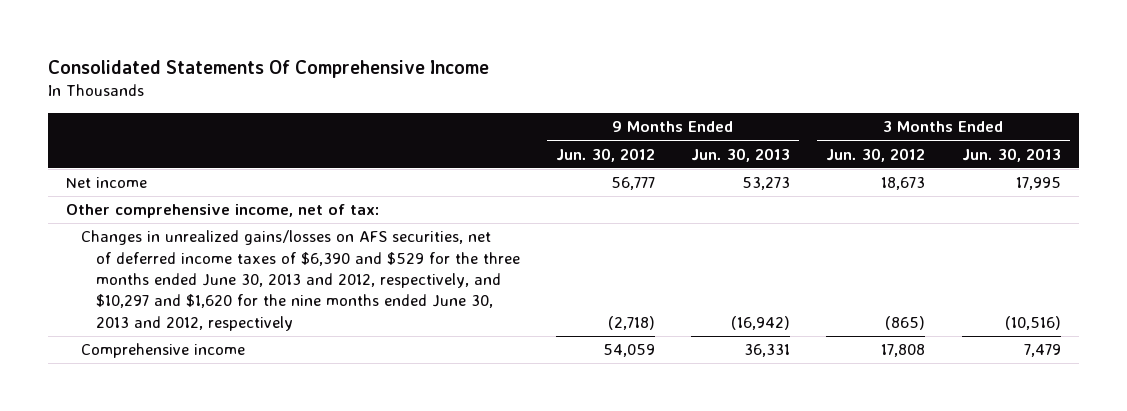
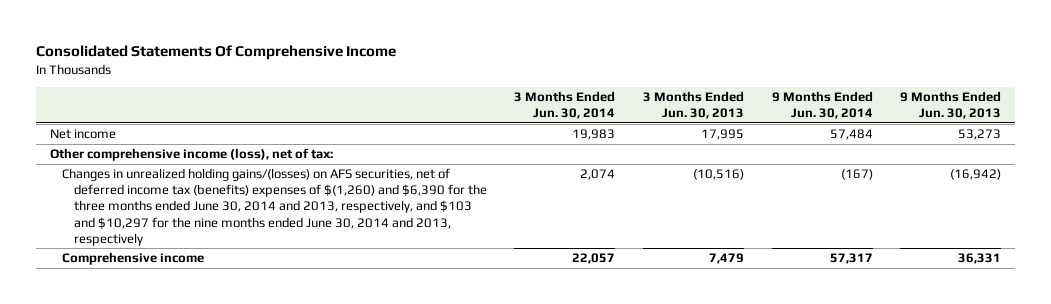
[556,147,656,162] Jun. 30, 2012 -> none
[826,147,926,162] Jun. 30, 2012 -> none
none -> [514,91,616,120] 3 Months Ended Jun. 30, 2014
none -> [771,91,873,120] 9 Months Ended Jun. 30, 2014
[66,204,380,219] Other comprehensive income, net of tax: -> [49,148,333,162] Other comprehensive income (loss), net of tax:
[81,230,520,331] Changes in unrealized gains/losses on AFS securities, net of deferred income taxes of $6,390 and $529 for the three months ended June 30, 2013 and 2012, respectively, and $10,297 and $1,620 for the nine months ended June 30, 2013 and 2012, respectively -> [61,168,487,246] Changes in unrealized holding gains/(losses) on AFS securities, net of deferred income tax (benefits) expenses of $(1,260) and $6,390 for the three months ended June 30, 2014 and 2013, respectively, and $103 and $10,297 for the nine months ended June 30, 2014 and 2013, respectively

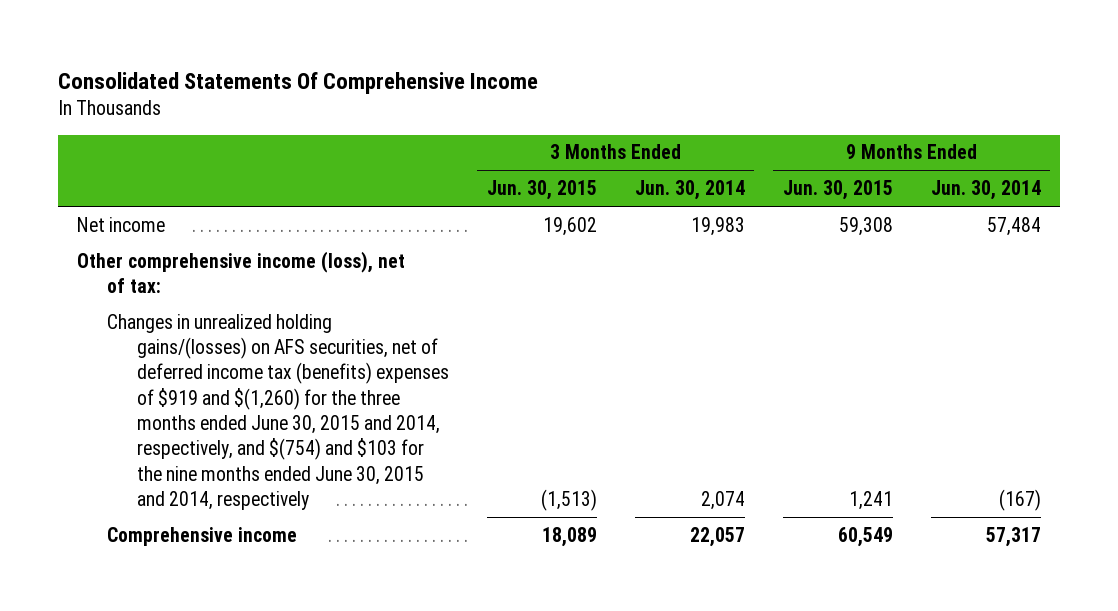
[642,91,744,120] 3 Months Ended Jun. 30, 2013 -> none
[900,91,1002,120] 9 Months Ended Jun. 30, 2013 -> none
none -> [486,180,597,201] Jun. 30, 2015
none -> [782,180,893,201] Jun. 30, 2015
[61,168,487,246] Changes in unrealized holding gains/(losses) on AFS securities, net of deferred income tax (benefits) expenses of $(1,260) and $6,390 for the three months ended June 30, 2014 and 2013, respectively, and $103 and $10,297 for the nine months ended June 30, 2014 and 2013, respectively -> [106,313,449,510] Changes in unrealized holding gains/(losses) on AFS securities, net of deferred income tax (benefits) expenses of $919 and $(1,260) for the three months ended June 30, 2015 and 2014, respectively, and $(754) and $103 for the nine months ended June 30, 2015 and 2014, respectively

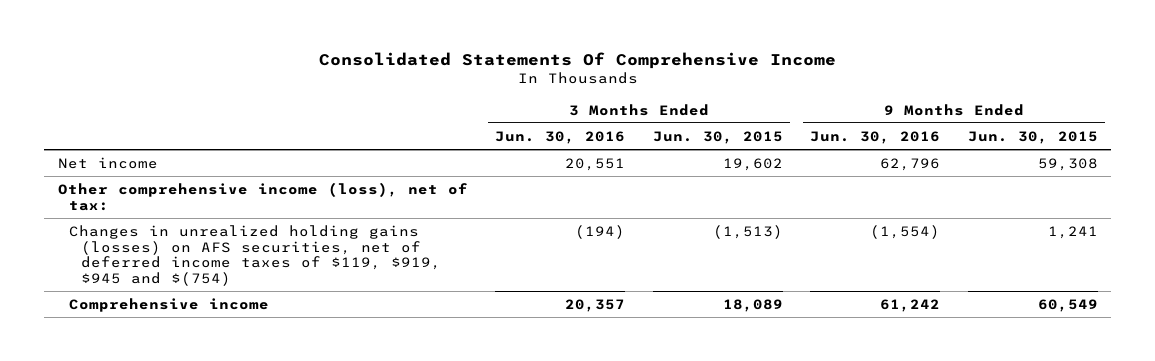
[634,180,745,201] Jun. 30, 2014 -> none
[930,180,1041,201] Jun. 30, 2014 -> none
none -> [495,130,626,144] Jun. 30, 2016
none -> [810,130,941,144] Jun. 30, 2016
[106,313,449,510] Changes in unrealized holding gains/(losses) on AFS securities, net of deferred income tax (benefits) expenses of $919 and $(1,260) for the three months ended June 30, 2015 and 2014, respectively, and $(754) and $103 for the nine months ended June 30, 2015 and 2014, respectively -> [69,224,442,286] Changes in unrealized holding gains (losses) on AFS securities, net of deferred income taxes of $119, $919, $945 and $(754)

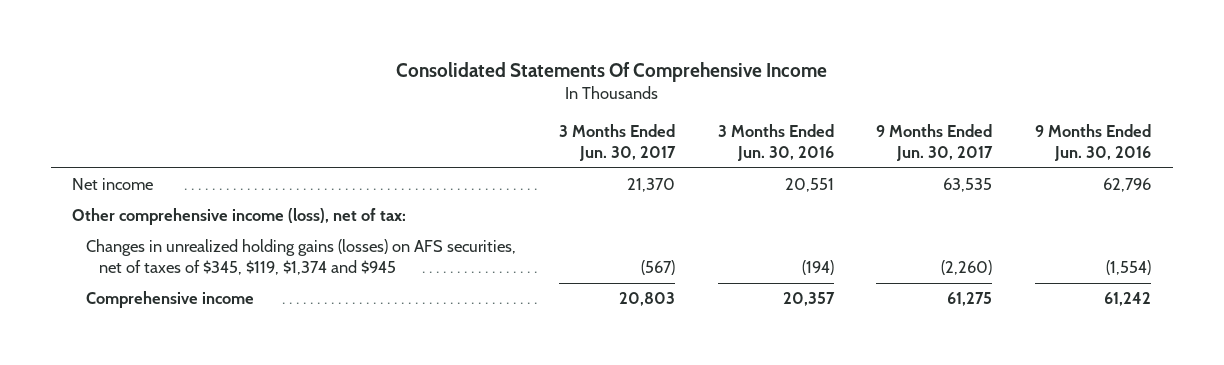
[652,130,783,144] Jun. 30, 2015 -> none
[967,130,1098,144] Jun. 30, 2015 -> none
none -> [558,124,676,162] 3 Months Ended Jun. 30, 2017
none -> [876,124,994,162] 9 Months Ended Jun. 30, 2017
[69,224,442,286] Changes in unrealized holding gains (losses) on AFS securities, net of deferred income taxes of $119, $919, $945 and $(754) -> [85,239,516,276] Changes in unrealized holding gains (losses) on AFS securities, net of taxes of $345, $119, $1,374 and $945

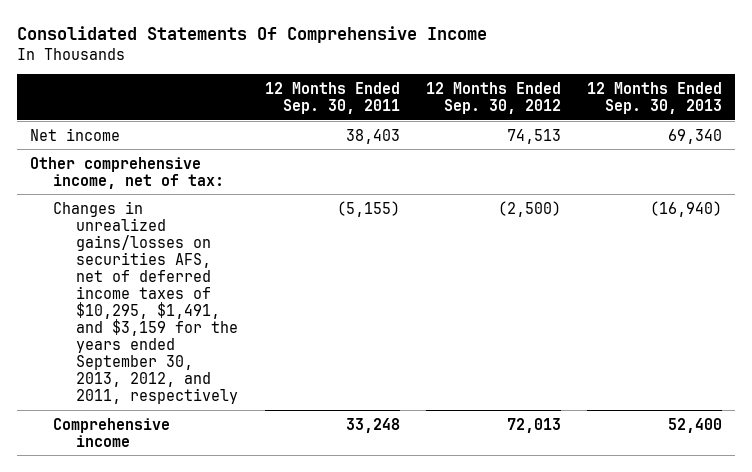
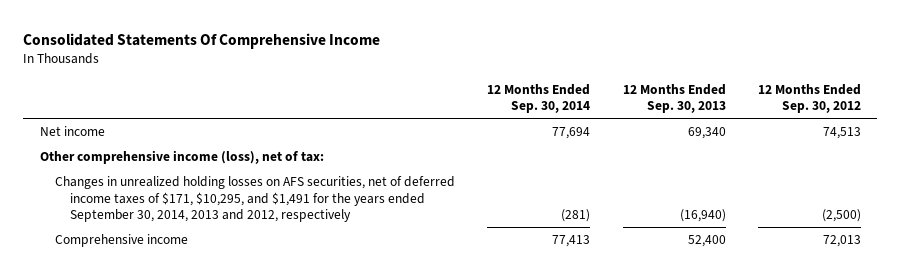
[264,81,400,115] 12 Months Ended Sep. 30, 2011 -> none
none -> [487,83,591,114] 12 Months Ended Sep. 30, 2014
[29,156,225,189] Other comprehensive income, net of tax: -> [39,149,324,164] Other comprehensive income (loss), net of tax:
[53,200,239,405] Changes in unrealized gains/losses on securities AFS, net of deferred income taxes of $10,295, $1,491, and $3,159 for the years ended September 30, 2013, 2012, and 2011, respectively -> [54,175,455,223] Changes in unrealized holding losses on AFS securities, net of deferred income taxes of $171, $10,295, and $1,491 for the years ended September 30, 2014, 2013 and 2012, respectively

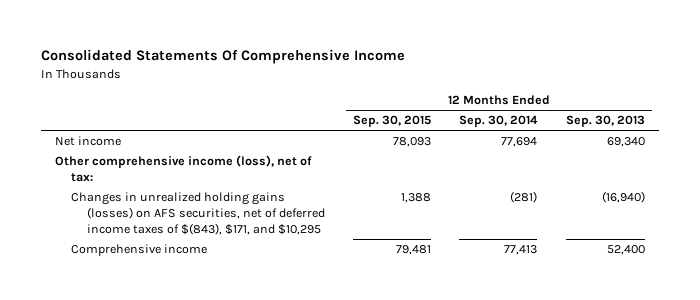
[757,83,861,114] 12 Months Ended Sep. 30, 2012 -> none
none -> [352,115,431,128] Sep. 30, 2015
[54,175,455,223] Changes in unrealized holding losses on AFS securities, net of deferred income taxes of $171, $10,295, and $1,491 for the years ended September 30, 2014, 2013 and 2012, respectively -> [70,191,325,235] Changes in unrealized holding gains (losses) on AFS securities, net of deferred income taxes of $(843), $171, and $10,295

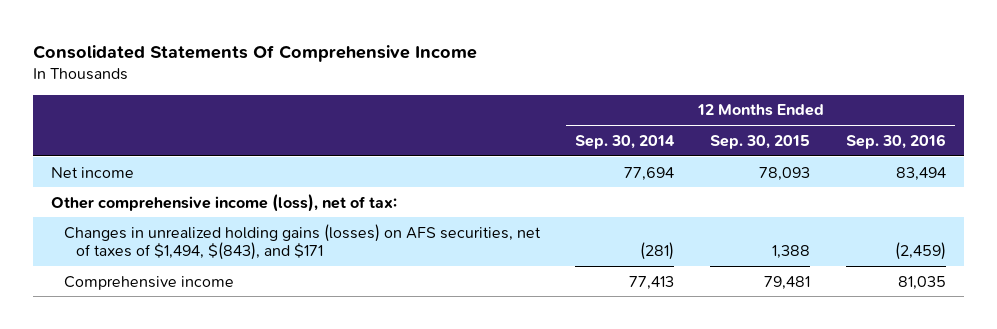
[565,115,645,128] Sep. 30, 2013 -> none
none -> [845,133,946,149] Sep. 30, 2016
[70,191,325,235] Changes in unrealized holding gains (losses) on AFS securities, net of deferred income taxes of $(843), $171, and $10,295 -> [63,223,541,260] Changes in unrealized holding gains (losses) on AFS securities, net of taxes of $1,494, $(843), and $171

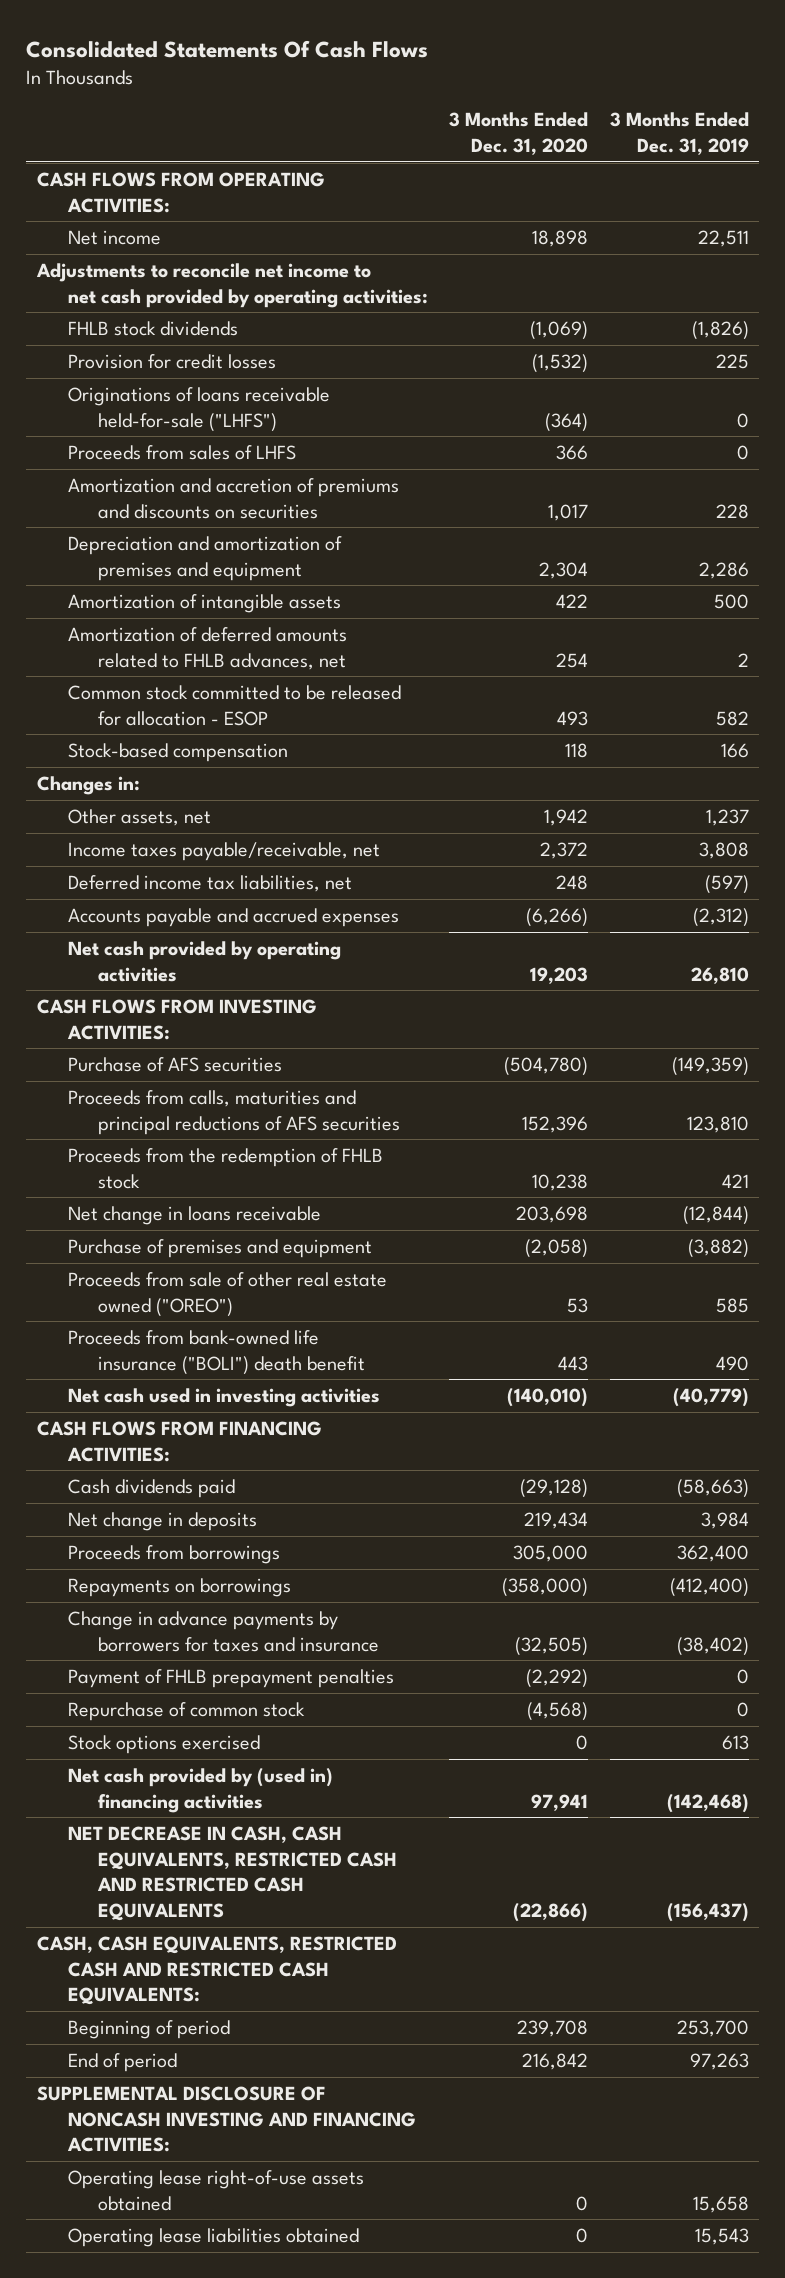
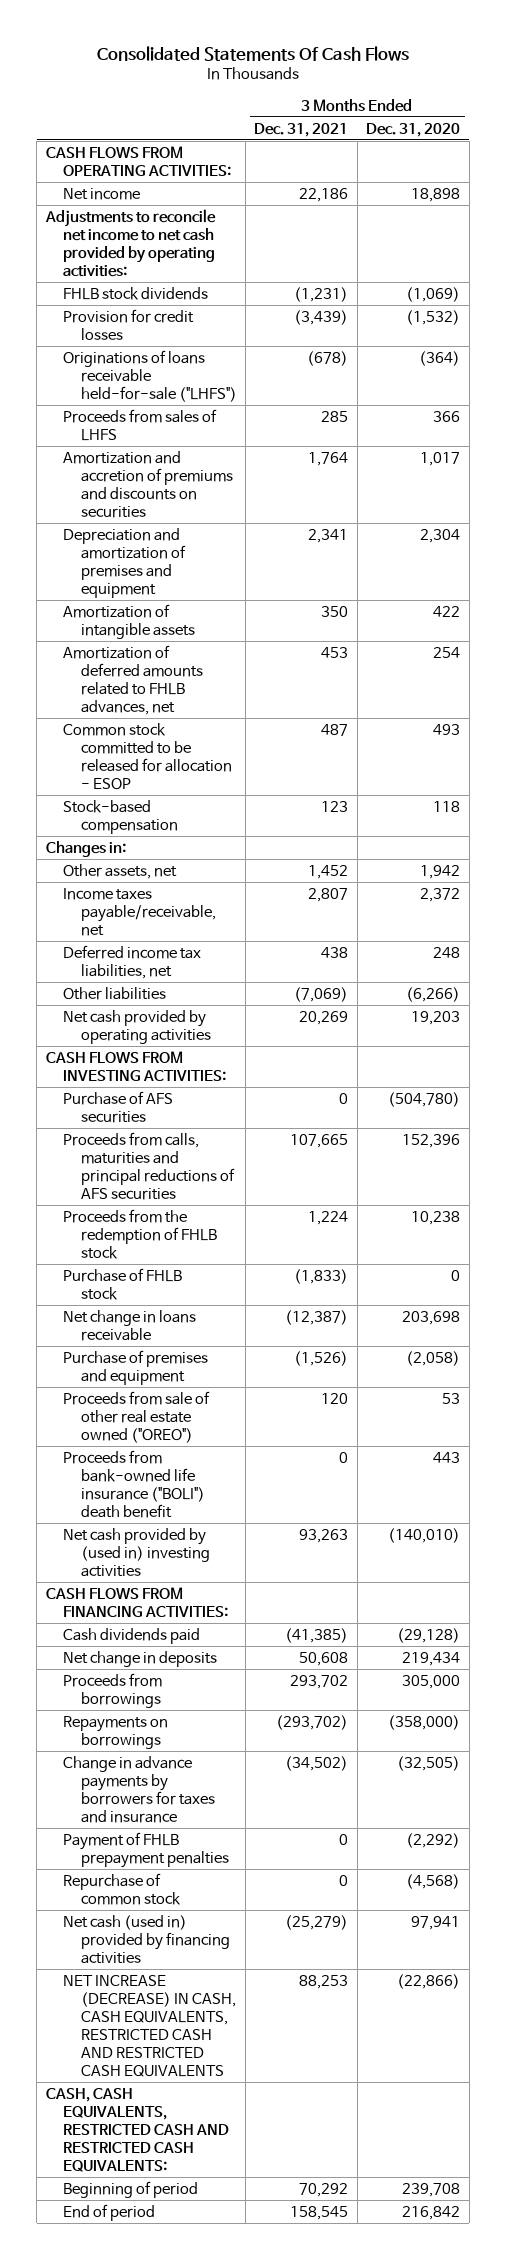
[609,112,749,155] 3 Months Ended Dec. 31, 2019 -> none
none -> [254,122,349,137] Dec. 31, 2021
[67,907,399,927] Accounts payable and accrued expenses -> [63,986,167,1000] Other liabilities
none -> [63,1267,183,1300] Purchase of FHLB stock
[67,1387,380,1407] Net cash used in investing activities -> [63,1527,210,1577] Net cash provided by (used in) investing activities
[67,1734,260,1754] Stock options exercised -> none
[67,1767,333,1813] Net cash provided by (used in) financing activities -> [63,1914,230,1964] Net cash (used in) provided by financing activities
[67,1825,398,1921] NET DECREASE IN CASH, CASH EQUIVALENTS, RESTRICTED CASH AND RESTRICTED CASH EQUIVALENTS -> [63,1974,236,2077] NET INCREASE (DECREASE) IN CASH, CASH EQUIVALENTS, RESTRICTED CASH AND RESTRICTED CASH EQUIVALENTS
[36,2085,416,2153] SUPPLEMENTAL DISCLOSURE OF NONCASH INVESTING AND FINANCING ACTIVITIES: -> none
[67,2169,364,2211] Operating lease right-of-use assets obtained -> none
[67,2227,359,2247] Operating lease liabilities obtained -> none

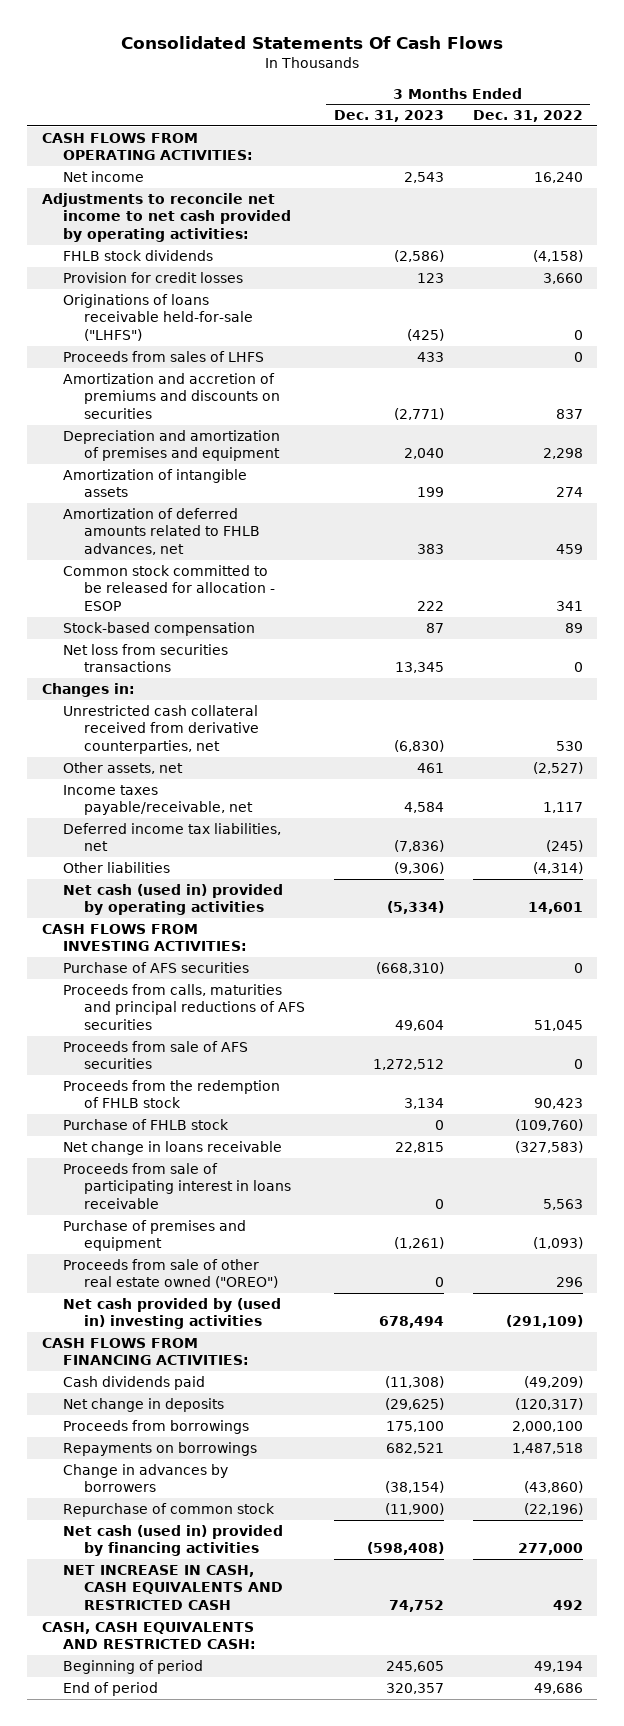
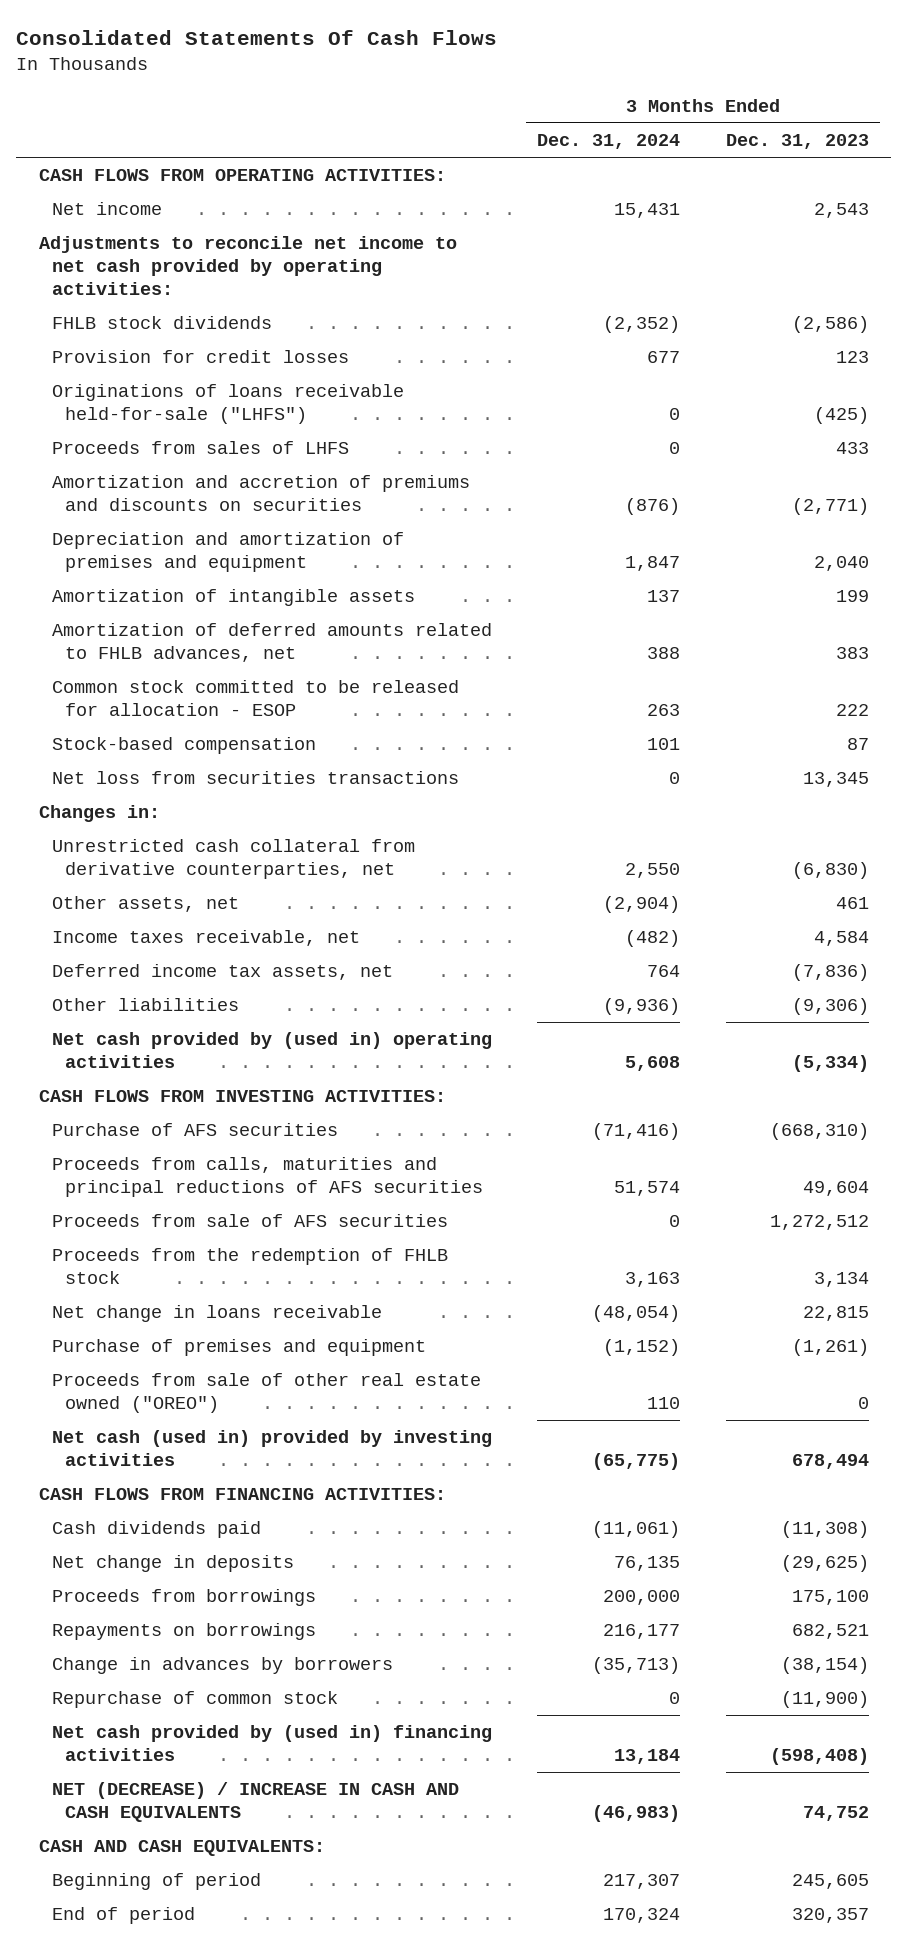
[472,110,583,123] Dec. 31, 2022 -> none
none -> [537,134,681,150] Dec. 31, 2024
[62,705,259,754] Unrestricted cash collateral received from derivative counterparties, net -> [52,839,416,880] Unrestricted cash collateral from derivative counterparties, net
[62,785,253,816] Income taxes payable/receivable, net -> [52,930,361,947] Income taxes receivable, net
[62,823,281,852] Deferred income tax liabilities, net -> [52,964,394,981] Deferred income tax assets, net
[62,884,283,916] Net cash (used in) provided by operating activities -> [52,1032,493,1069] Net cash provided by (used in) operating activities
[62,1119,229,1131] Purchase of FHLB stock -> none
[62,1163,291,1209] Proceeds from sale of participating interest in loans receivable -> none
[62,1298,281,1330] Net cash provided by (used in) investing activities -> [52,1430,493,1467] Net cash (used in) provided by investing activities
[62,1525,283,1557] Net cash (used in) provided by financing activities -> [52,1725,493,1762] Net cash provided by (used in) financing activities
[62,1565,283,1610] NET INCREASE IN CASH, CASH EQUIVALENTS AND RESTRICTED CASH -> [52,1782,460,1823] NET (DECREASE) / INCREASE IN CASH AND CASH EQUIVALENTS
[41,1622,256,1650] CASH, CASH EQUIVALENTS AND RESTRICTED CASH: -> [39,1840,326,1857] CASH AND CASH EQUIVALENTS:

